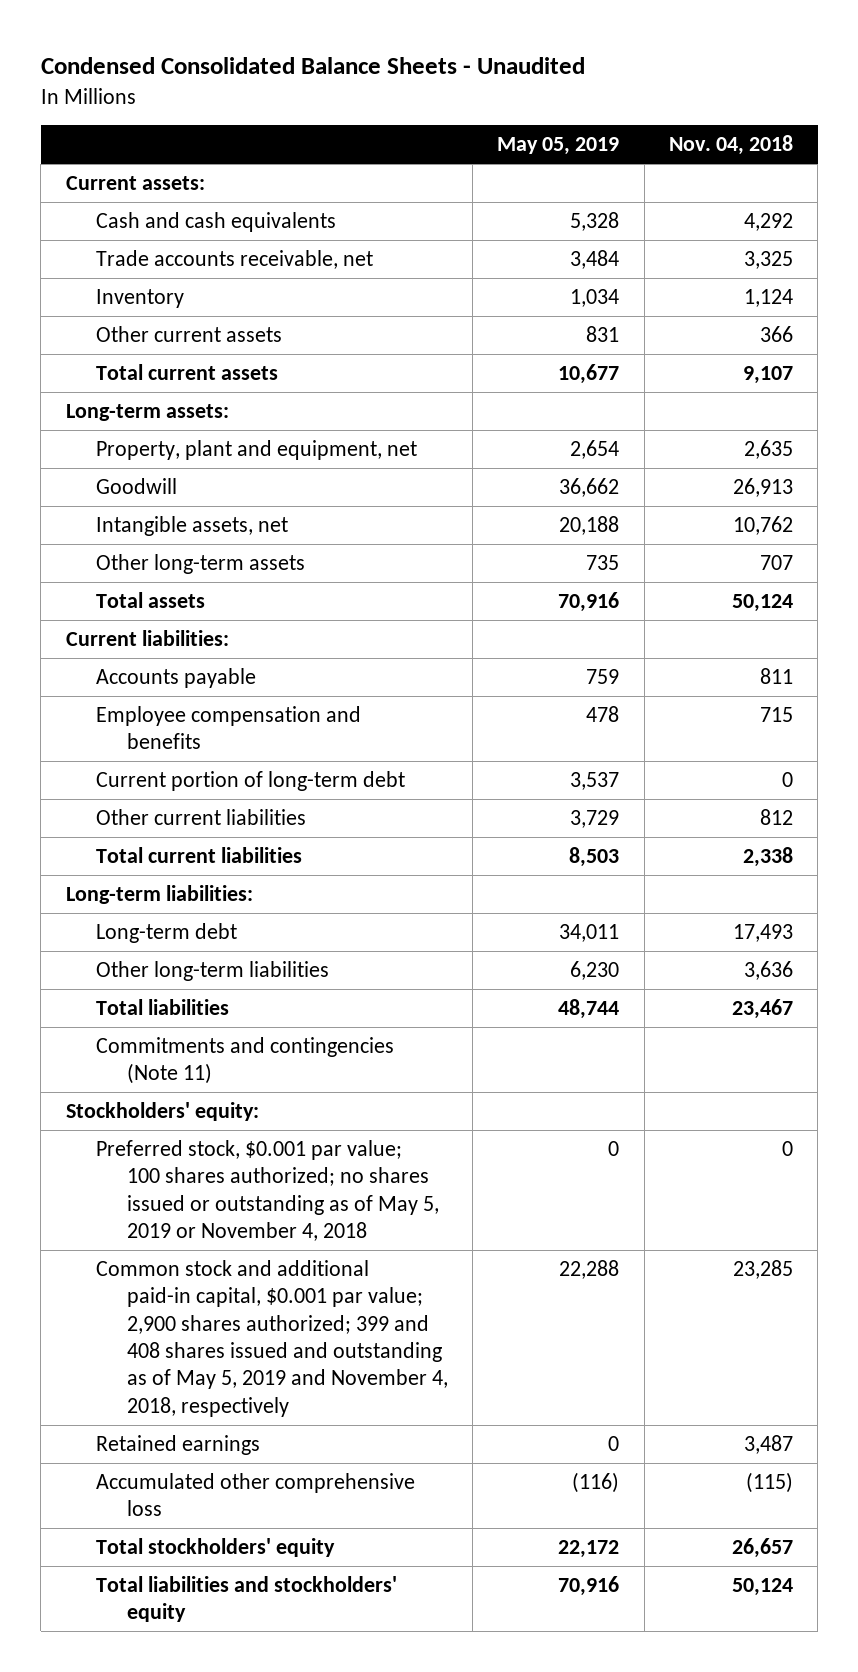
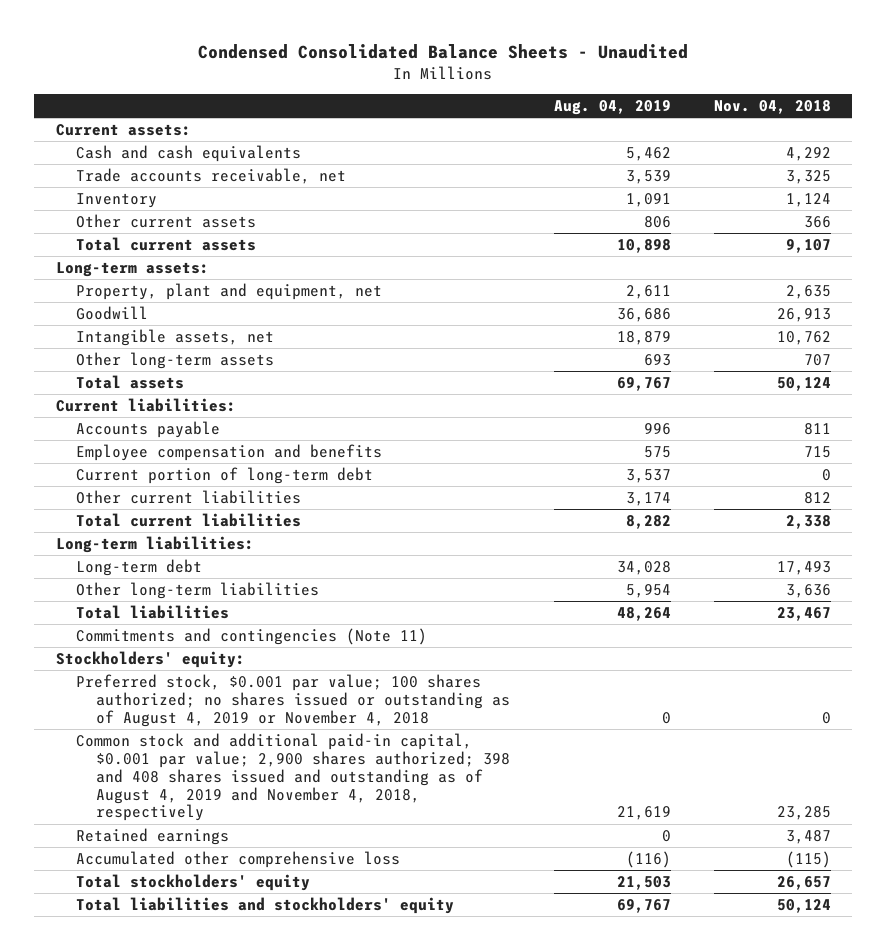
[497,137,620,156] May 05, 2019 -> none
none -> [553,99,671,115] Aug. 04, 2019
[96,1140,439,1241] Preferred stock, $0.001 par value; 100 shares authorized; no shares issued or outstanding as of May 5, 2019 or November 4, 2018 -> [76,674,511,727] Preferred stock, $0.001 par value; 100 shares authorized; no shares issued or outstanding as of August 4, 2019 or November 4, 2018
[96,1260,448,1417] Common stock and additional paid-in capital, $0.001 par value; 2,900 shares authorized; 399 and 408 shares issued and outstanding as of May 5, 2019 and November 4, 2018, respectively -> [76,733,511,822] Common stock and additional paid-in capital, $0.001 par value; 2,900 shares authorized; 398 and 408 shares issued and outstanding as of August 4, 2019 and November 4, 2018, respectively

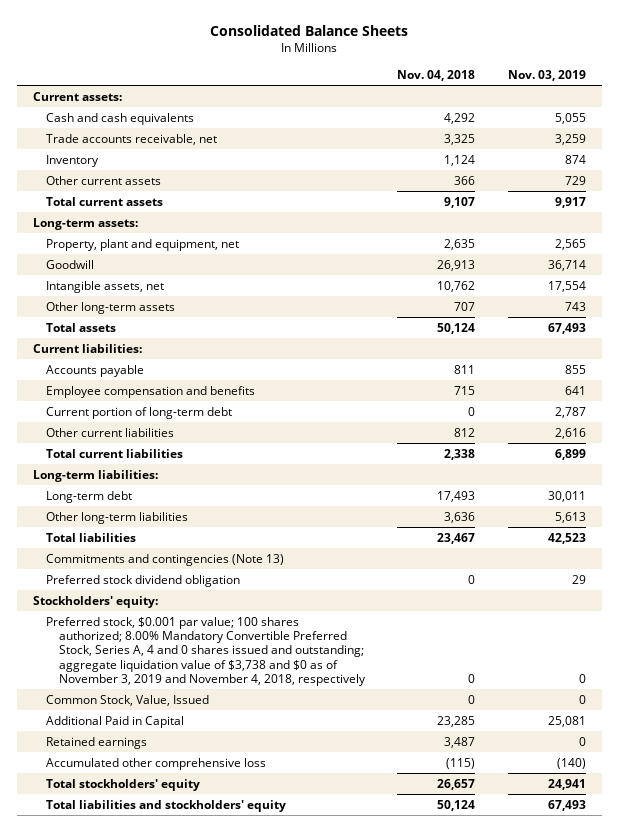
[198,44,689,60] Condensed Consolidated Balance Sheets - Unaudited -> [210,24,409,36] Consolidated Balance Sheets
[553,99,671,115] Aug. 04, 2019 -> none
none -> [507,70,586,82] Nov. 03, 2019
[76,628,428,646] Commitments and contingencies (Note 11) -> [45,553,284,566] Commitments and contingencies (Note 13)
none -> [45,574,240,587] Preferred stock dividend obligation
[76,674,511,727] Preferred stock, $0.001 par value; 100 shares authorized; no shares issued or outstanding as of August 4, 2019 or November 4, 2018 -> [45,616,366,687] Preferred stock, $0.001 par value; 100 shares authorized; 8.00% Mandatory Convertible Preferred Stock, Series A, 4 and 0 shares issued and outstanding; aggregate liquidation value of $3,738 and $0 as of November 3, 2019 and November 4, 2018, respectively
none -> [45,694,209,706] Common Stock, Value, Issued
[76,733,511,822] Common stock and additional paid-in capital, $0.001 par value; 2,900 shares authorized; 398 and 408 shares issued and outstanding as of August 4, 2019 and November 4, 2018, respectively -> [45,715,184,728] Additional Paid in Capital

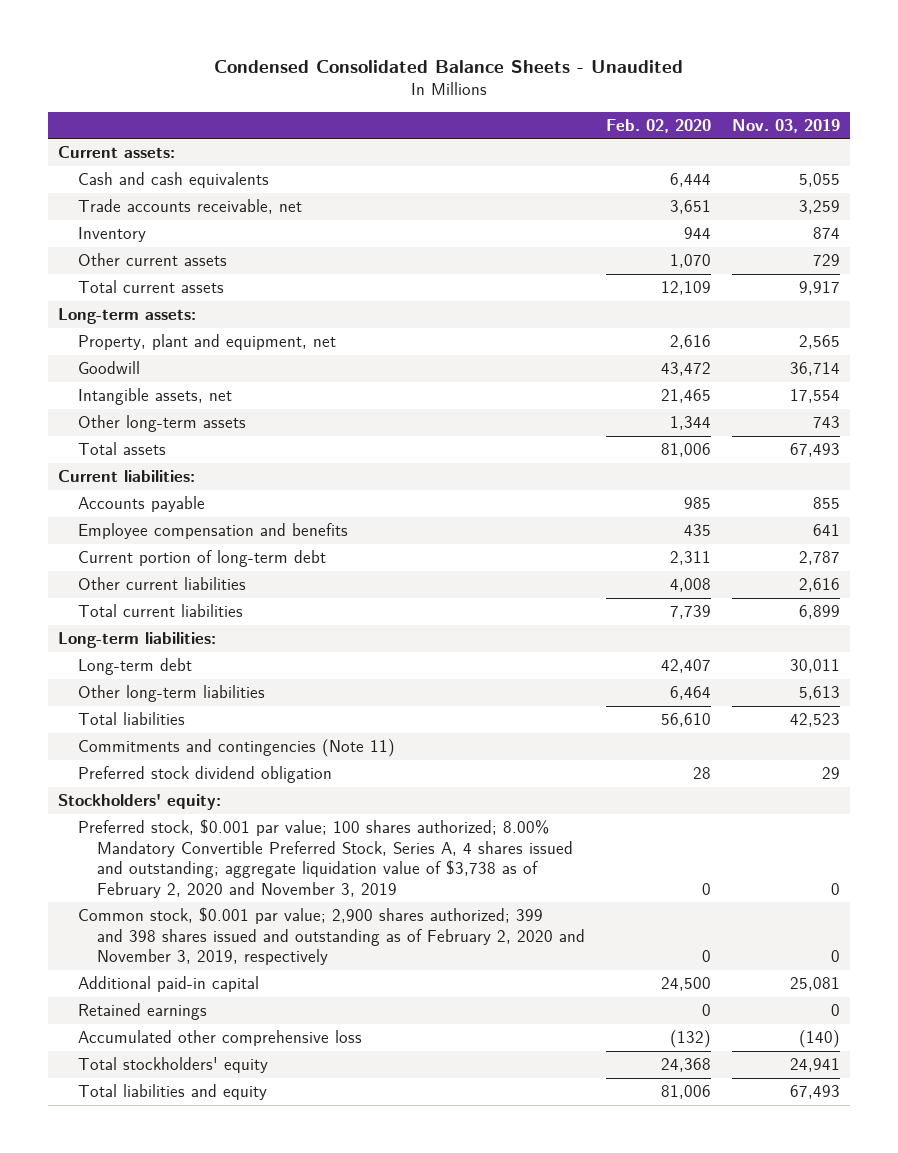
[210,24,409,36] Consolidated Balance Sheets -> [213,60,683,74] Condensed Consolidated Balance Sheets - Unaudited
[397,70,476,82] Nov. 04, 2018 -> none
none -> [605,118,711,133] Feb. 02, 2020
[45,553,284,566] Commitments and contingencies (Note 13) -> [77,739,395,758] Commitments and contingencies (Note 11)
[45,616,366,687] Preferred stock, $0.001 par value; 100 shares authorized; 8.00% Mandatory Convertible Preferred Stock, Series A, 4 and 0 shares issued and outstanding; aggregate liquidation value of $3,738 and $0 as of November 3, 2019 and November 4, 2018, respectively -> [77,819,573,898] Preferred stock, $0.001 par value; 100 shares authorized; 8.00% Mandatory Convertible Preferred Stock, Series A, 4 shares issued and outstanding; aggregate liquidation value of $3,738 as of February 2, 2020 and November 3, 2019
[45,694,209,706] Common Stock, Value, Issued -> [77,907,585,966] Common stock, $0.001 par value; 2,900 shares authorized; 399 and 398 shares issued and outstanding as of February 2, 2020 and November 3, 2019, respectively
[45,715,184,728] Additional Paid in Capital -> [77,976,259,993] Additional paid-in capital
[45,799,286,812] Total liabilities and stockholders' equity -> [77,1084,267,1101] Total liabilities and equity

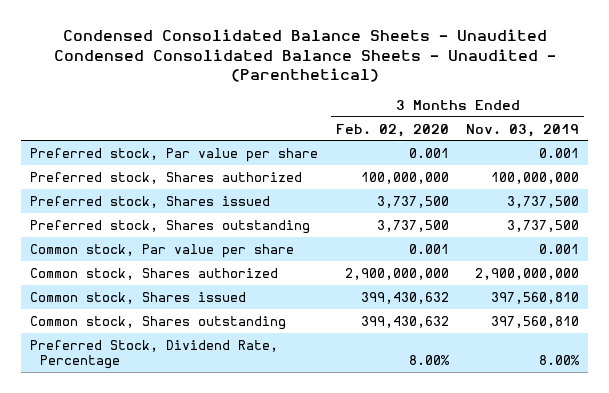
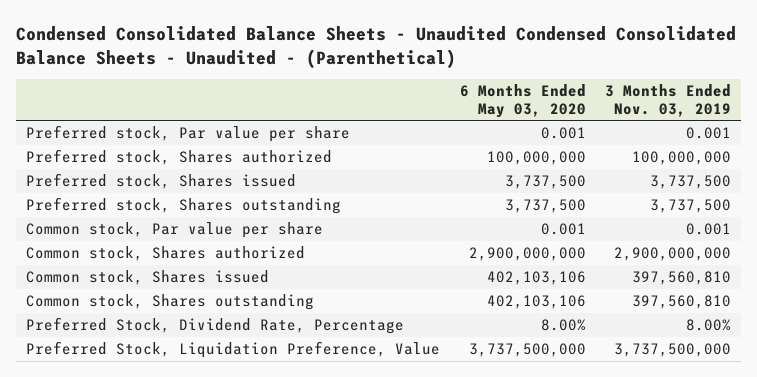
[335,123,449,137] Feb. 02, 2020 -> none
none -> [459,83,586,118] 6 Months Ended May 03, 2020
none -> [26,341,441,359] Preferred Stock, Liquidation Preference, Value

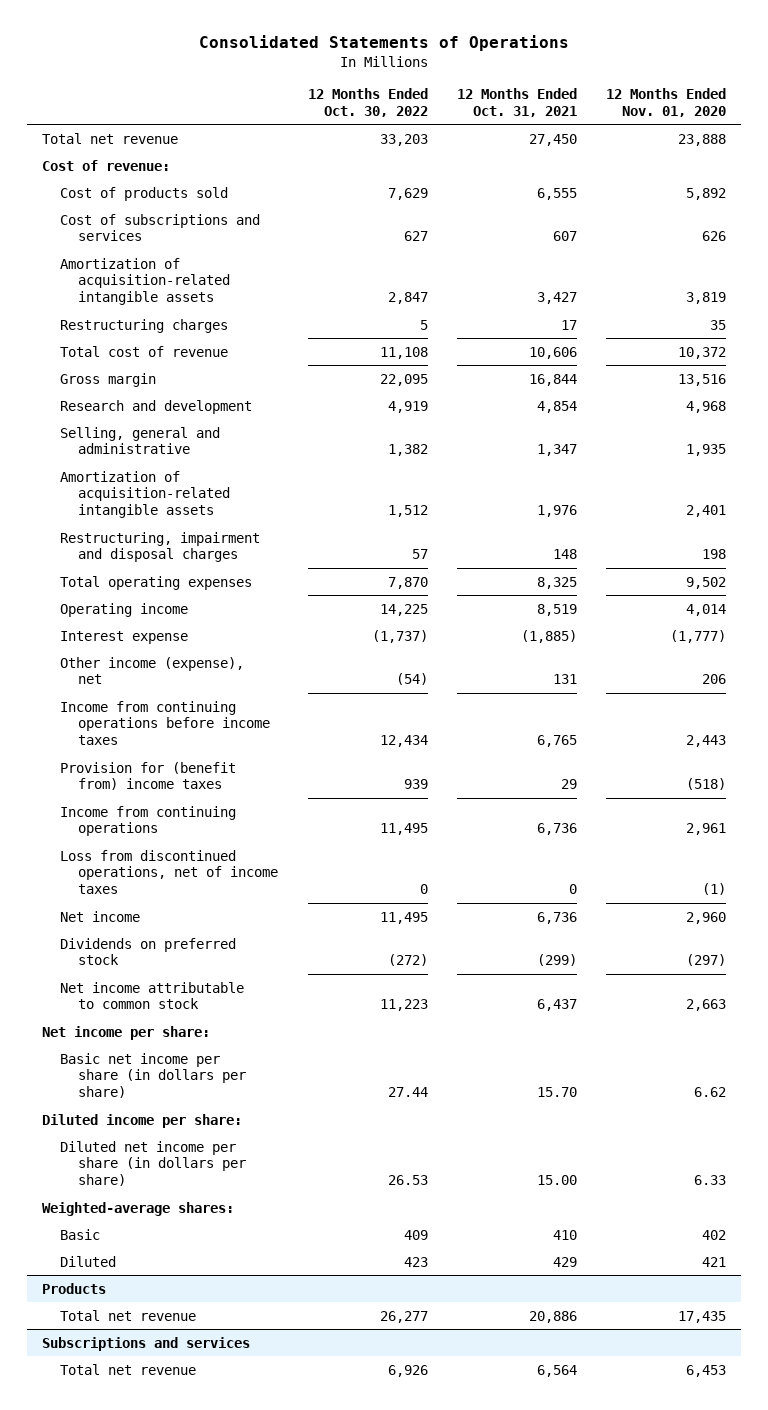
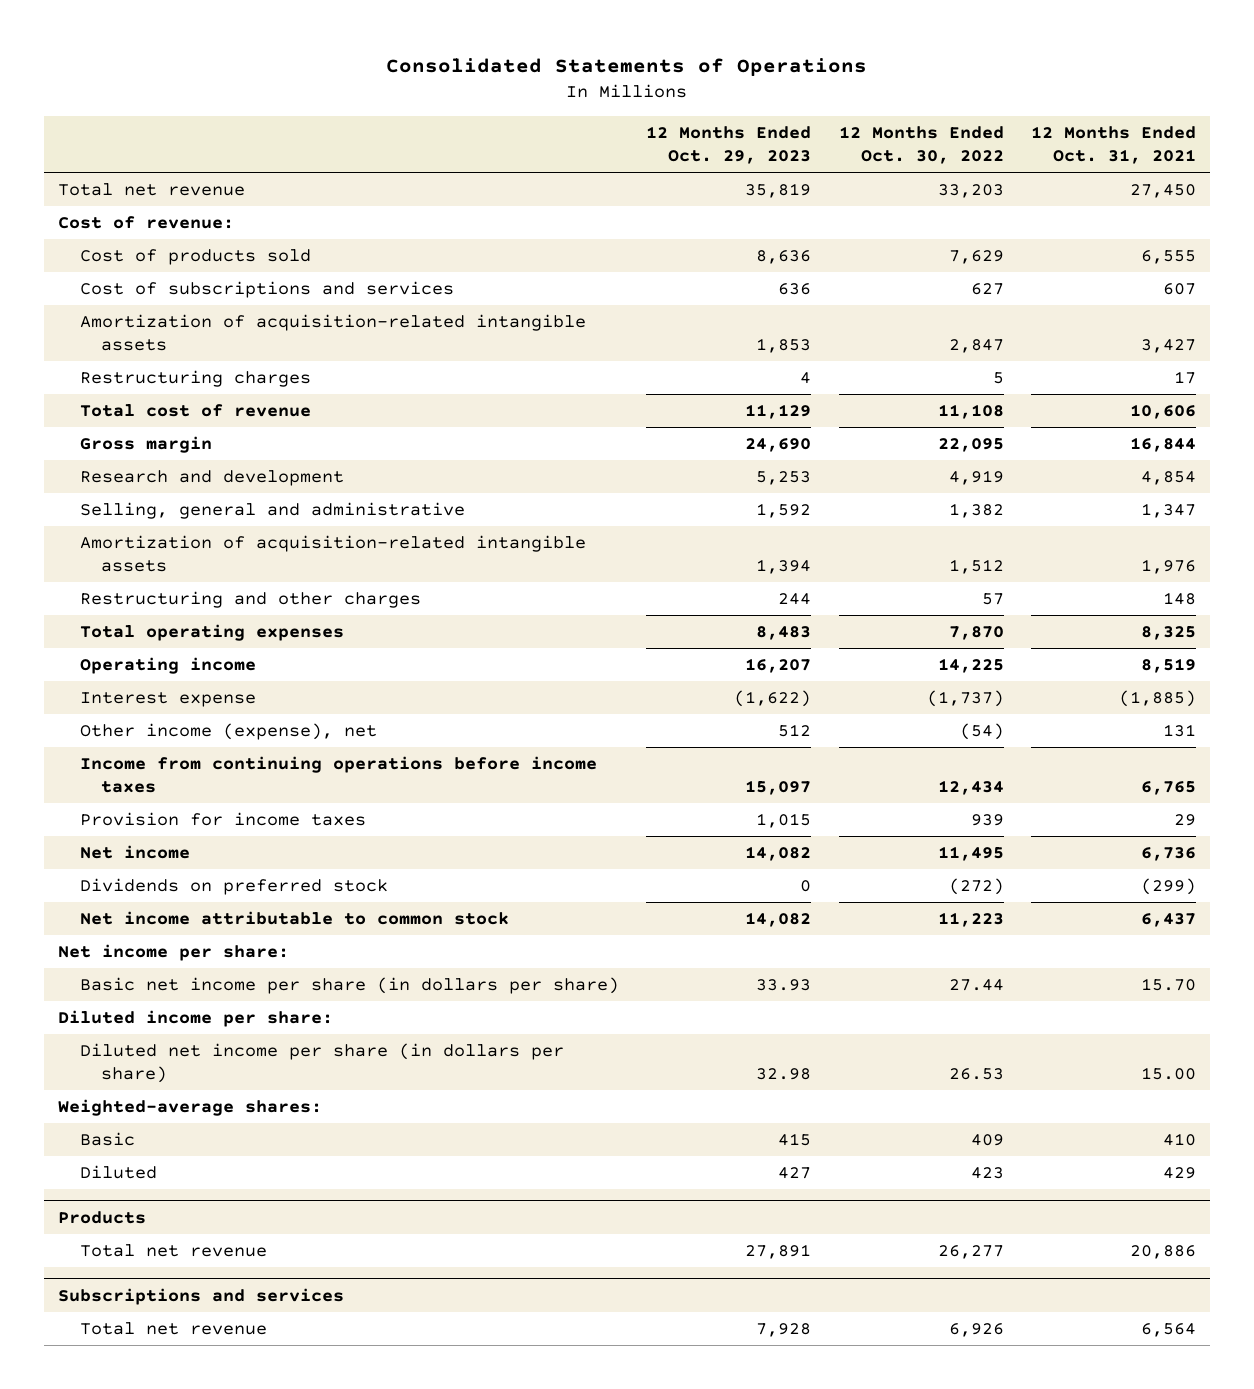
[606,88,727,117] 12 Months Ended Nov. 01, 2020 -> none
none -> [646,125,812,164] 12 Months Ended Oct. 29, 2023
[60,531,261,563] Restructuring, impairment and disposal charges -> [79,591,421,609] Restructuring and other charges
[60,805,237,837] Income from continuing operations -> none
[60,849,279,895] Loss from discontinued operations, net of income taxes -> none
[60,761,237,791] Provision for (benefit from) income taxes -> [79,812,366,827] Provision for income taxes

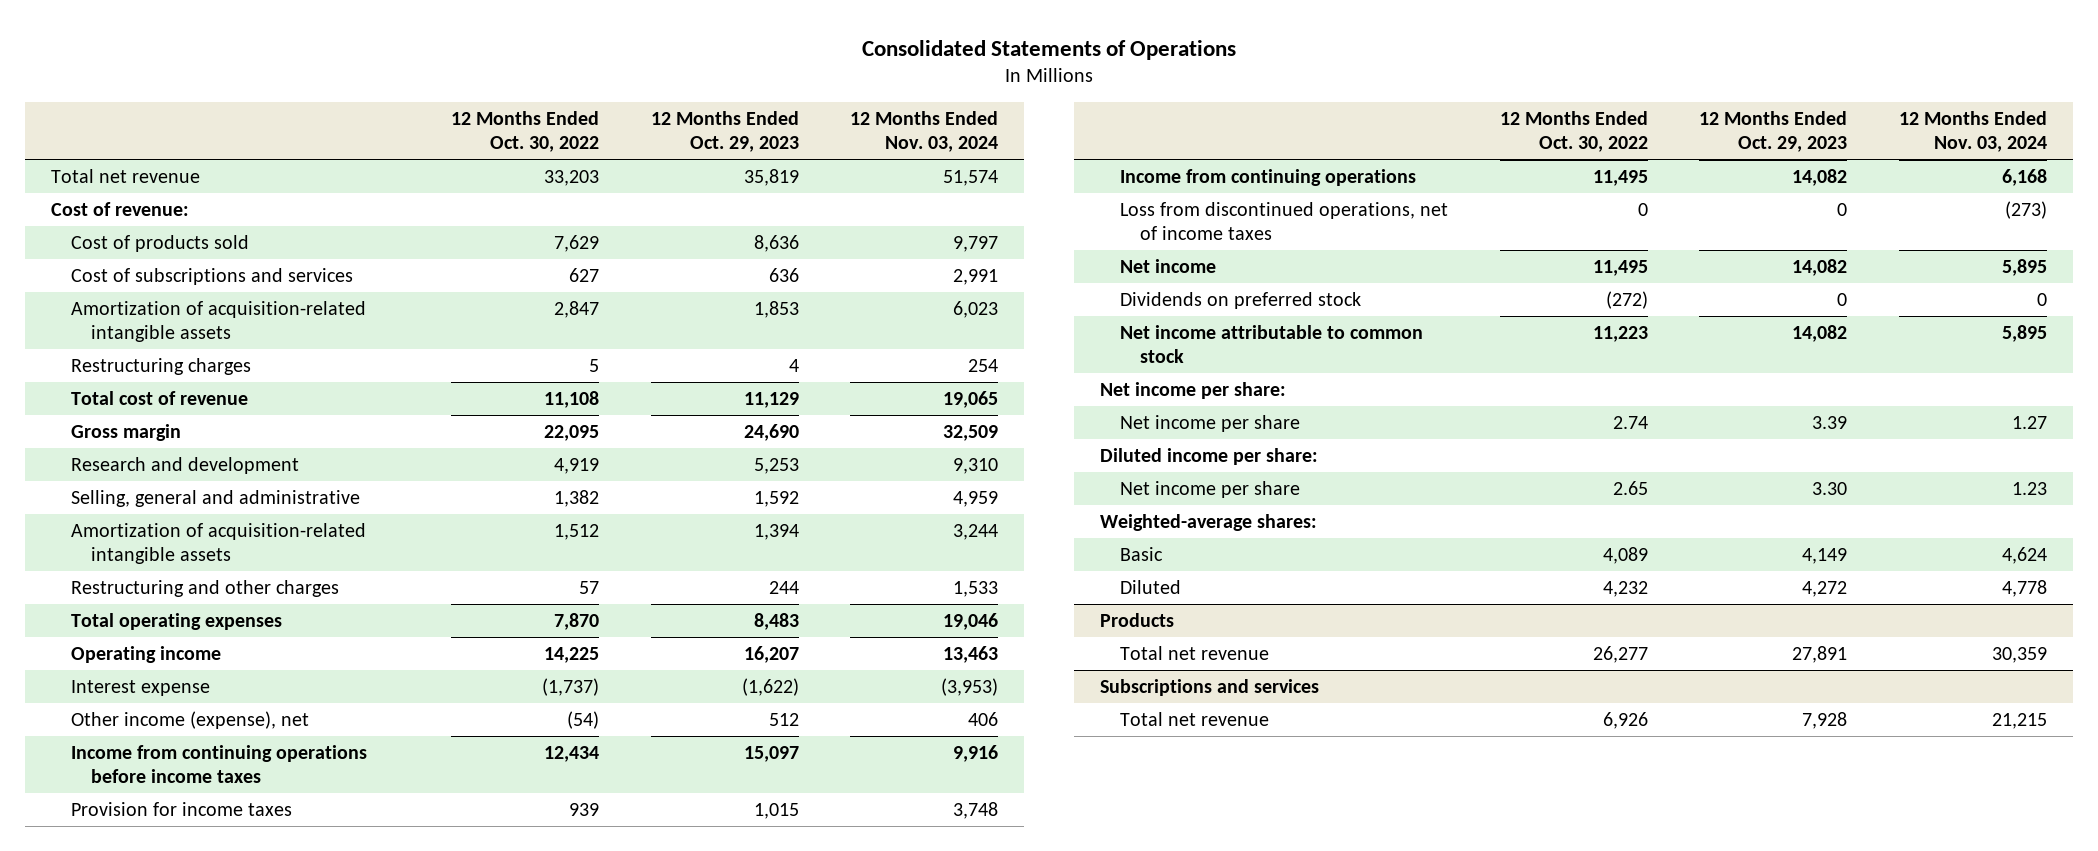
[1031,125,1197,164] 12 Months Ended Oct. 31, 2021 -> none
none -> [850,111,999,153] 12 Months Ended Nov. 03, 2024
none -> [1119,169,1416,187] Income from continuing operations
none -> [1119,202,1448,240] Loss from discontinued operations, net of income taxes
[79,977,619,995] Basic net income per share (in dollars per share) -> [1119,415,1300,433] Net income per share
[756,979,812,992] 33.93 -> [1812,416,1848,430] 3.39
[948,979,1004,992] 27.44 -> [1612,416,1648,430] 2.74
[79,1043,564,1084] Diluted net income per share (in dollars per share) -> [1119,481,1300,499] Net income per share
[756,1068,812,1081] 32.98 -> [1812,482,1848,496] 3.30
[948,1068,1004,1081] 26.53 -> [1612,481,1648,496] 2.65
[778,1133,812,1147] 415 -> [1802,548,1848,565] 4,149
[970,1134,1004,1147] 409 -> [1602,547,1648,565] 4,089
[778,1167,812,1180] 427 -> [1802,581,1848,598] 4,272
[970,1167,1004,1180] 423 -> [1602,581,1648,598] 4,232

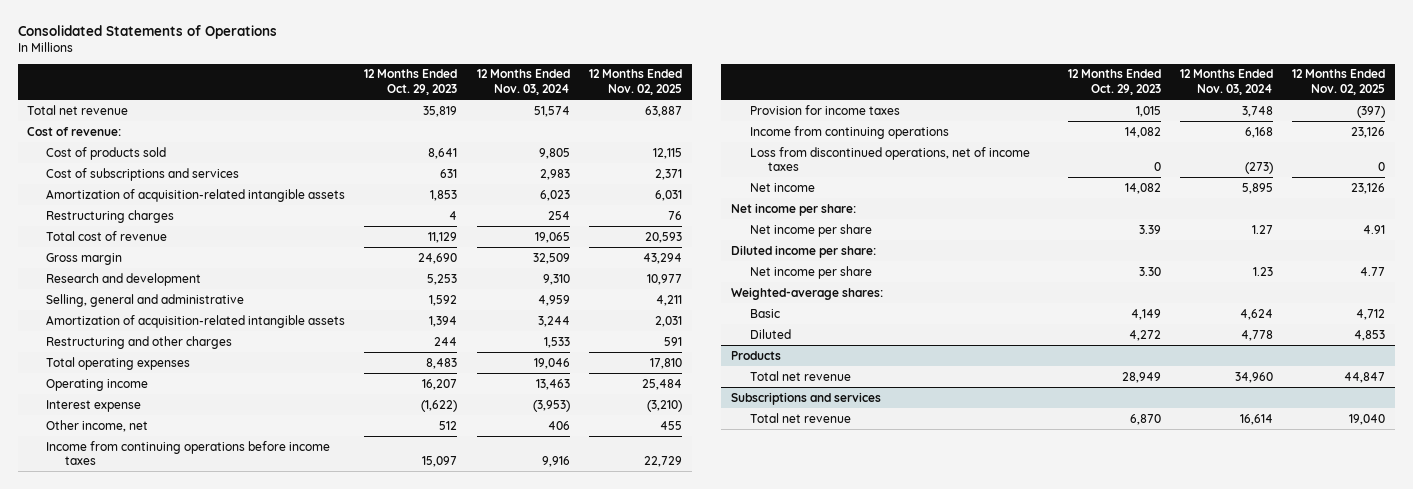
[450,111,599,153] 12 Months Ended Oct. 30, 2022 -> none
none -> [589,69,683,95] 12 Months Ended Nov. 02, 2025
[753,235,799,253] 8,636 -> [428,147,458,159] 8,641
[953,236,999,253] 9,797 -> [538,147,570,159] 9,805
[768,268,799,283] 636 -> [440,168,458,178] 631
[953,269,999,286] 2,991 -> [539,168,570,180] 2,983
[71,711,310,730] Other income (expense), net -> [46,419,149,432] Other income, net
[1119,292,1361,310] Dividends on preferred stock -> none
[1119,325,1423,363] Net income attributable to common stock -> none
[1792,646,1848,664] 27,891 -> [1121,371,1161,383] 28,949
[1992,647,2048,664] 30,359 -> [1235,371,1274,383] 34,960
[1802,712,1848,730] 7,928 -> [1129,413,1161,425] 6,870
[1992,713,2048,730] 21,215 -> [1240,413,1274,425] 16,614

